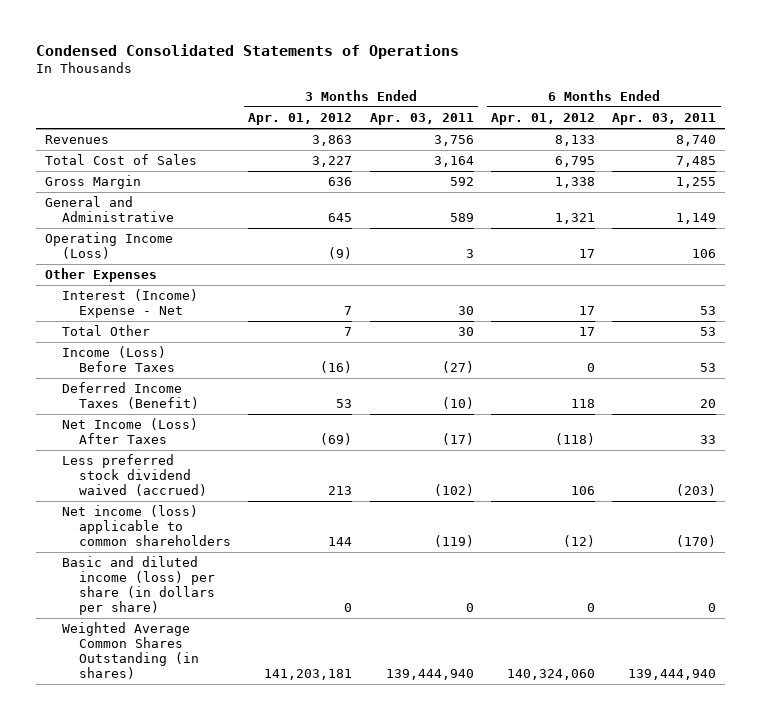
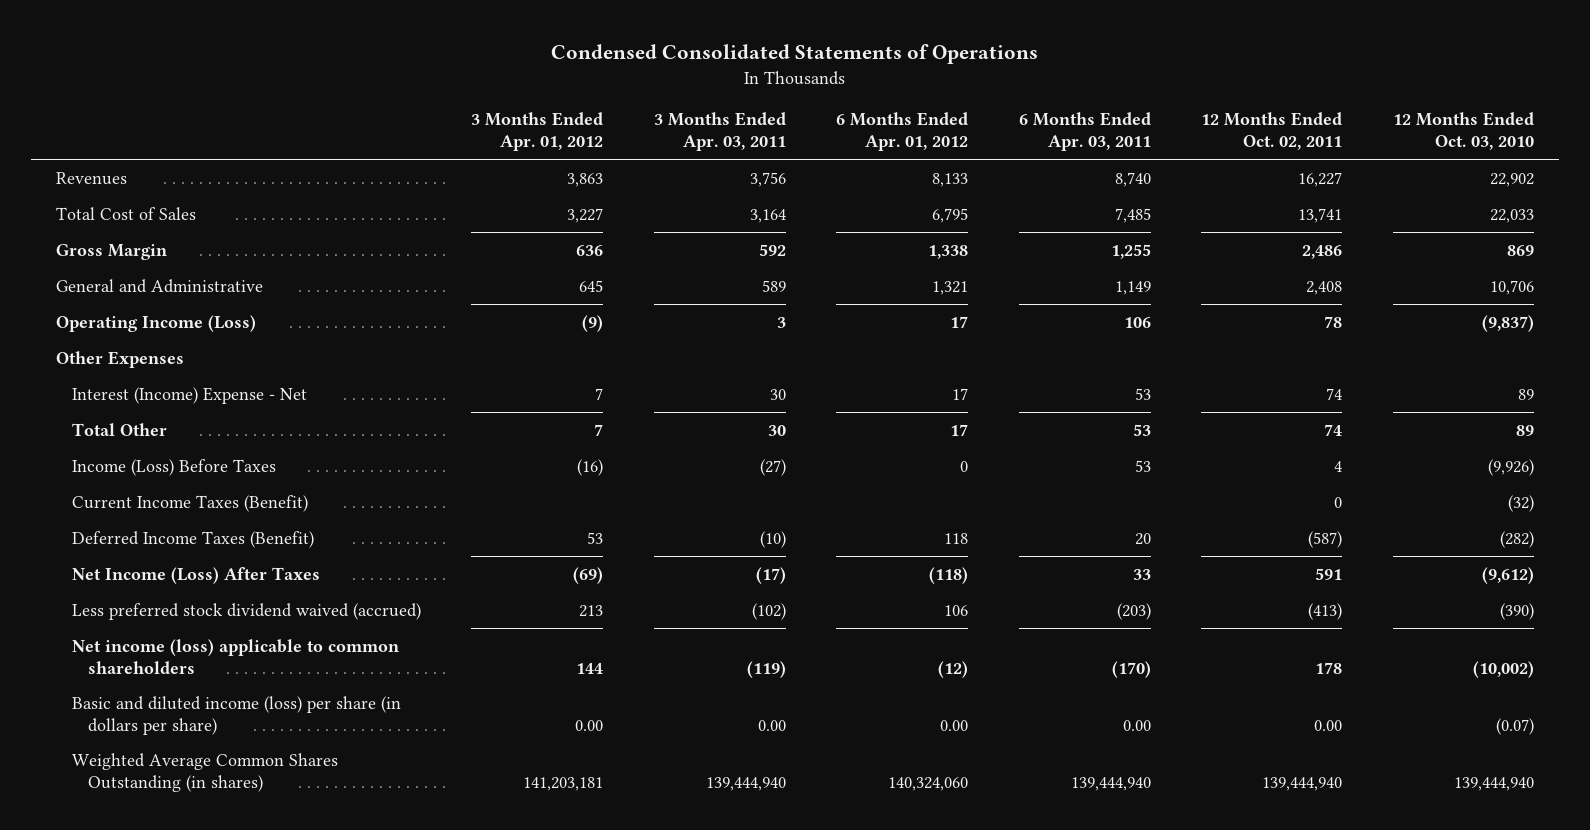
none -> [1201,112,1343,151] 12 Months Ended Oct. 02, 2011
none -> [1392,112,1534,151] 12 Months Ended Oct. 03, 2010
none -> [71,494,308,512] Current Income Taxes (Benefit)
[344,603,353,613] 0 -> [575,719,604,731] 0.00
[465,603,474,613] 0 -> [757,719,786,731] 0.00
[586,603,595,613] 0 -> [940,719,969,731] 0.00
[708,603,717,613] 0 -> [1122,719,1151,731] 0.00

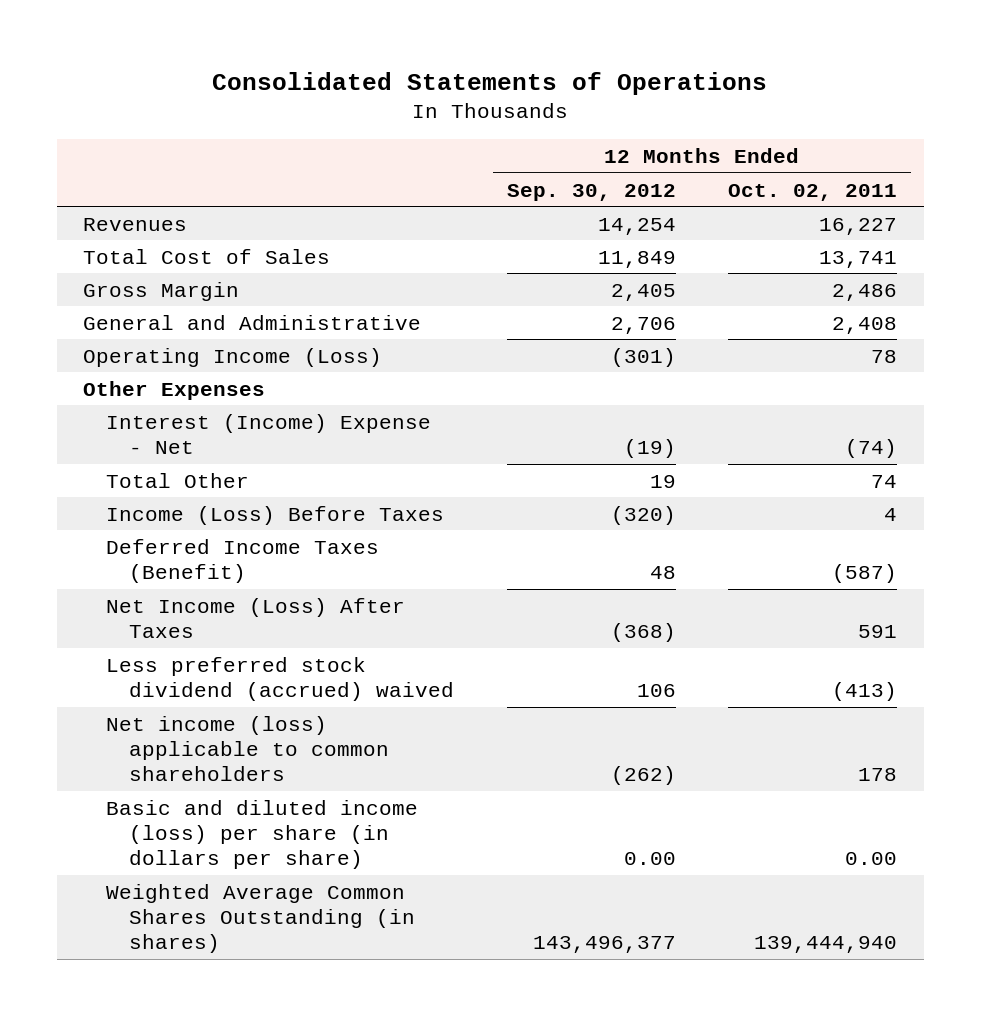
[550,43,1038,64] Condensed Consolidated Statements of Operations -> [212,71,768,95] Consolidated Statements of Operations
[471,112,604,152] 3 Months Ended Apr. 01, 2012 -> none
[653,112,786,152] 3 Months Ended Apr. 03, 2011 -> none
[836,112,969,152] 6 Months Ended Apr. 01, 2012 -> none
[1018,112,1151,152] 6 Months Ended Apr. 03, 2011 -> none
[1392,112,1534,151] 12 Months Ended Oct. 03, 2010 -> none
none -> [506,183,676,201] Sep. 30, 2012
[1326,387,1343,400] 74 -> [845,438,898,458] (74)
[71,494,308,512] Current Income Taxes (Benefit) -> none
[71,602,421,620] Less preferred stock dividend waived (accrued) -> [106,656,454,701] Less preferred stock dividend (accrued) waived

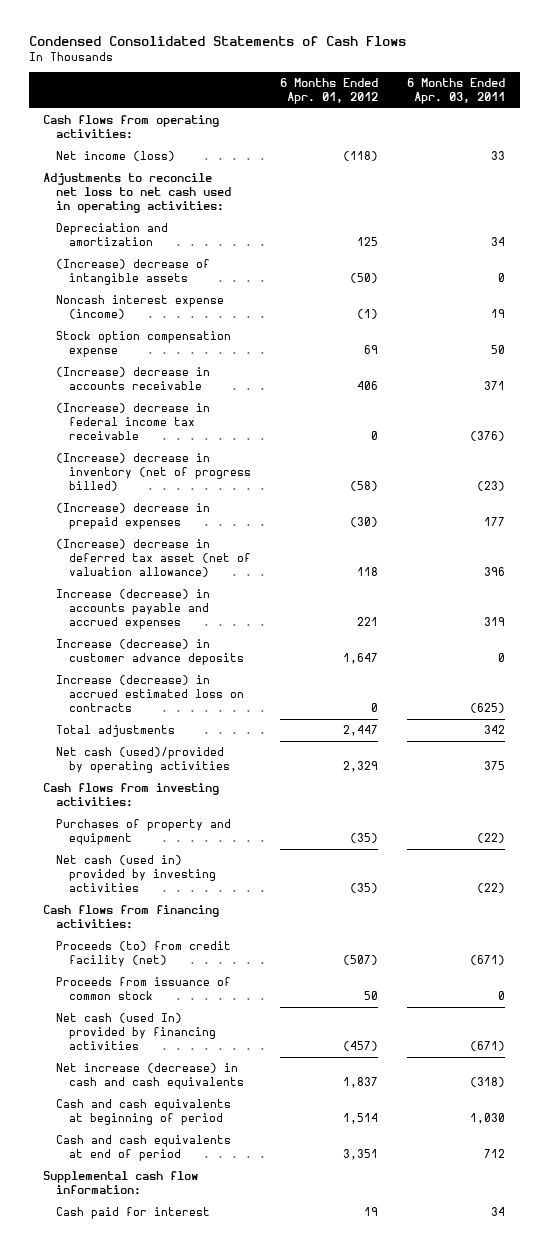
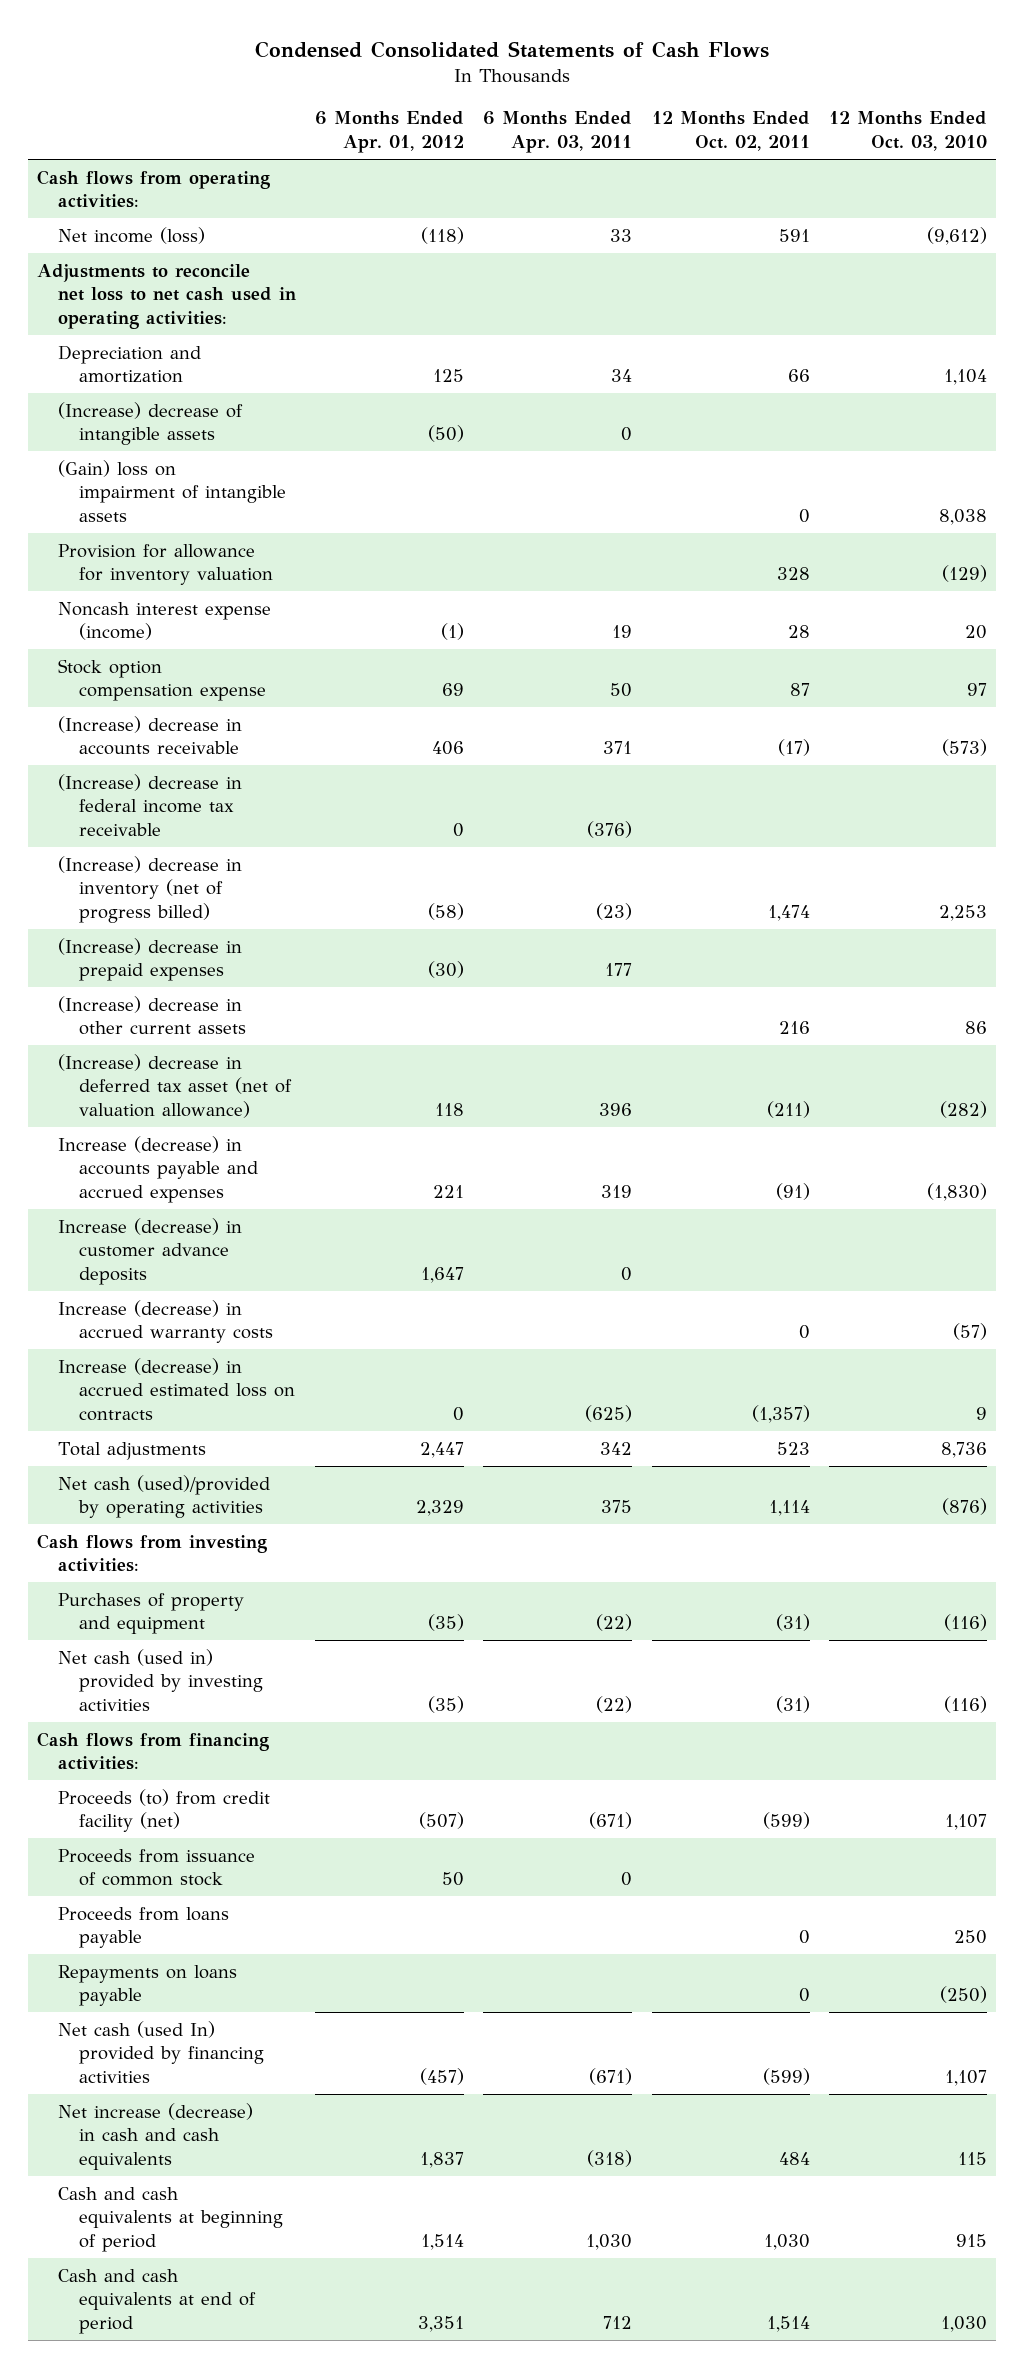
none -> [651,111,810,152] 12 Months Ended Oct. 02, 2011
none -> [828,111,987,152] 12 Months Ended Oct. 03, 2010
none -> [58,459,286,523] (Gain) loss on impairment of intangible assets
none -> [58,543,273,586] Provision for allowance for inventory valuation
none -> [58,995,246,1036] (Increase) decrease in other current assets
none -> [58,1299,273,1344] Increase (decrease) in accrued warranty costs
none -> [58,1906,230,1949] Proceeds from loans payable
none -> [58,1964,238,2007] Repayments on loans payable
[43,1171,199,1196] Supplemental cash flow information: -> none
[56,1207,211,1220] Cash paid for interest -> none

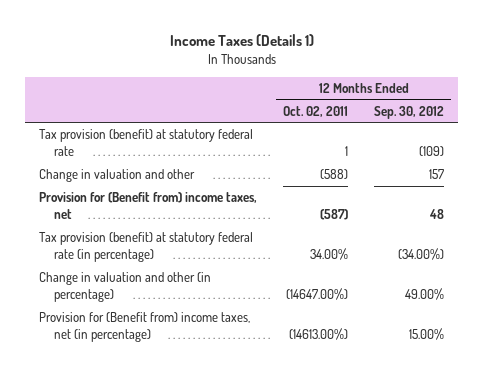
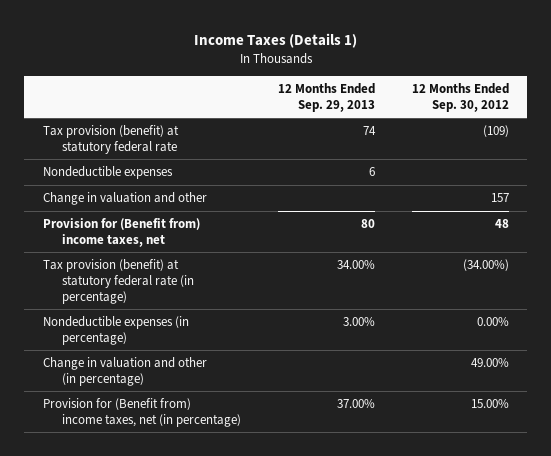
[283,105,349,117] Oct. 02, 2011 -> none
none -> [277,82,375,112] 12 Months Ended Sep. 29, 2013
none -> [42,166,173,180] Nondeductible expenses
none -> [42,316,189,345] Nondeductible expenses (in percentage)

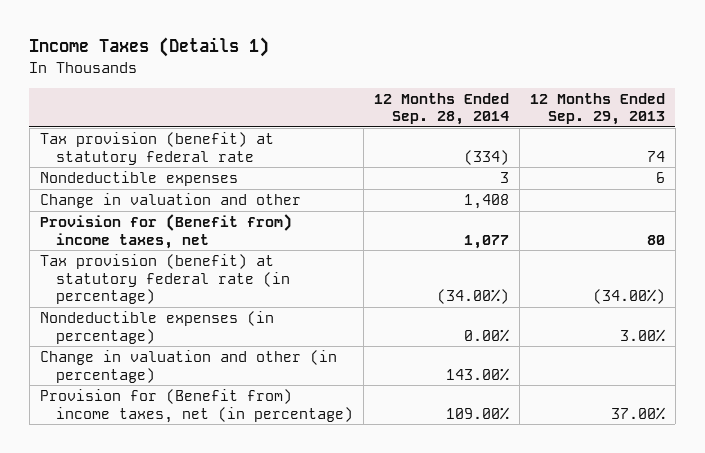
[411,82,509,112] 12 Months Ended Sep. 30, 2012 -> none
none -> [374,92,510,126] 12 Months Ended Sep. 28, 2014
[336,260,375,270] 34.00% -> [592,289,665,305] (34.00%)

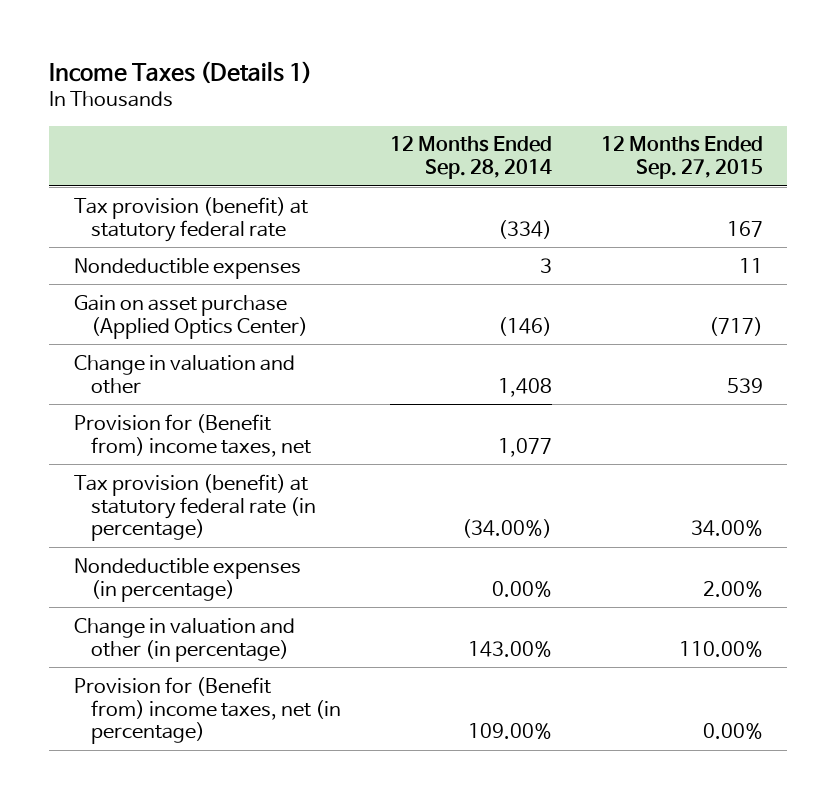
[529,92,665,126] 12 Months Ended Sep. 29, 2013 -> none
none -> [600,136,763,180] 12 Months Ended Sep. 27, 2015
none -> [73,294,308,339] Gain on asset purchase (Applied Optics Center)

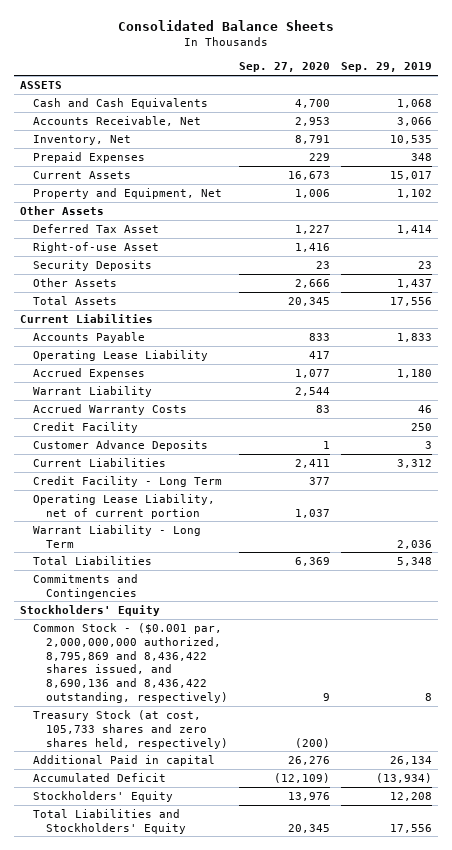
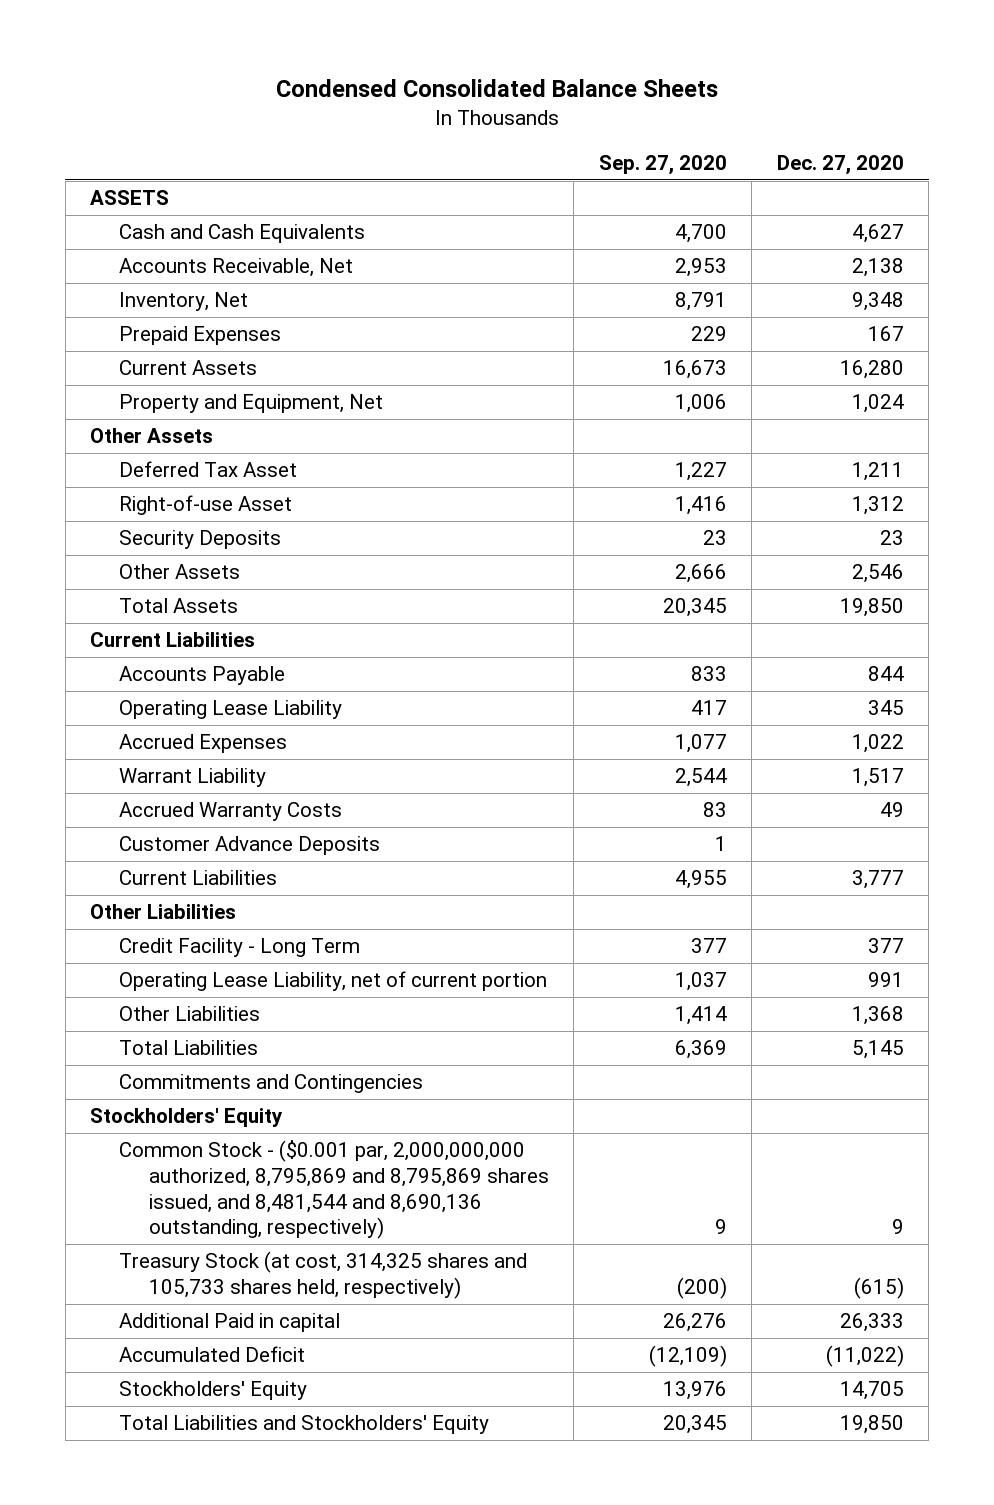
[117,20,334,32] Consolidated Balance Sheets -> [275,79,718,98] Condensed Consolidated Balance Sheets
[341,62,433,73] Sep. 29, 2019 -> none
none -> [776,154,904,175] Dec. 27, 2020
[32,421,138,433] Credit Facility -> none
[294,458,330,468] 2,411 -> [674,870,727,890] 4,955
none -> [90,904,237,920] Other Liabilities
[32,524,201,548] Warrant Liability - Long Term -> none
none -> [119,1006,261,1022] Other Liabilities
[32,622,228,704] Common Stock - ($0.001 par, 2,000,000,000 authorized, 8,795,869 and 8,436,422 shares issued, and 8,690,136 and 8,436,422 outstanding, respectively) -> [119,1140,549,1240] Common Stock - ($0.001 par, 2,000,000,000 authorized, 8,795,869 and 8,795,869 shares issued, and 8,481,544 and 8,690,136 outstanding, respectively)
[32,709,228,749] Treasury Stock (at cost, 105,733 shares and zero shares held, respectively) -> [119,1251,528,1299] Treasury Stock (at cost, 314,325 shares and 105,733 shares held, respectively)

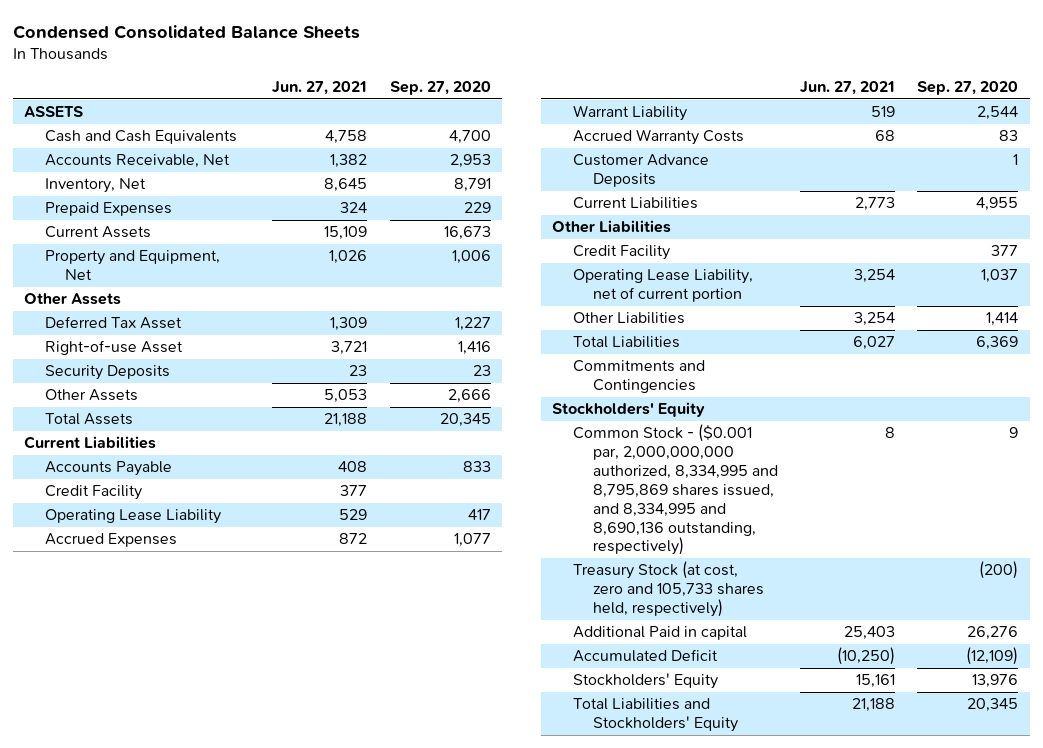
[776,154,904,175] Dec. 27, 2020 -> none
none -> [272,81,368,96] Jun. 27, 2021
none -> [44,485,142,501] Credit Facility
[119,938,361,958] Credit Facility - Long Term -> [572,245,670,261] Credit Facility
[119,1140,549,1240] Common Stock - ($0.001 par, 2,000,000,000 authorized, 8,795,869 and 8,795,869 shares issued, and 8,481,544 and 8,690,136 outstanding, respectively) -> [572,424,778,556] Common Stock - ($0.001 par, 2,000,000,000 authorized, 8,334,995 and 8,795,869 shares issued, and 8,334,995 and 8,690,136 outstanding, respectively)
[119,1251,528,1299] Treasury Stock (at cost, 314,325 shares and 105,733 shares held, respectively) -> [572,561,764,617] Treasury Stock (at cost, zero and 105,733 shares held, respectively)

